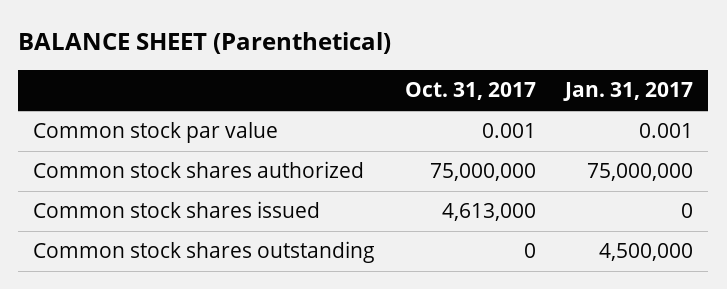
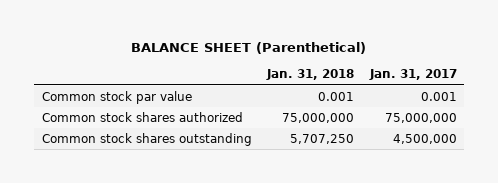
[404,82,536,101] Oct. 31, 2017 -> none
none -> [266,69,355,81] Jan. 31, 2018
[33,201,321,219] Common stock shares issued -> none

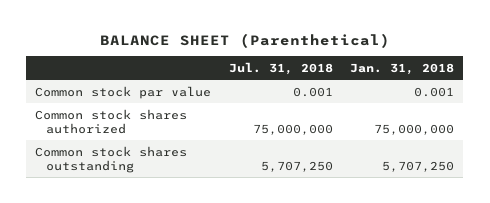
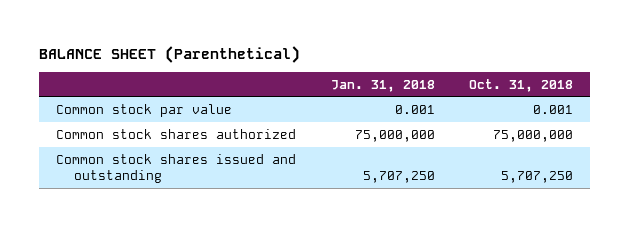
[228,61,333,75] Jul. 31, 2018 -> none
none -> [469,78,574,92] Oct. 31, 2018
[35,145,188,173] Common stock shares outstanding -> [56,153,297,184] Common stock shares issued and outstanding

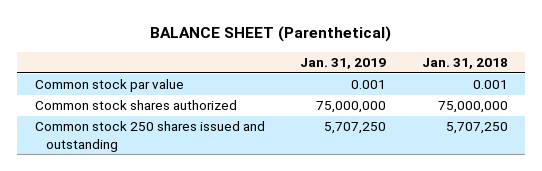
[469,78,574,92] Oct. 31, 2018 -> none
none -> [300,57,387,69] Jan. 31, 2019
[56,153,297,184] Common stock shares issued and outstanding -> [34,121,265,152] Common stock 250 shares issued and outstanding

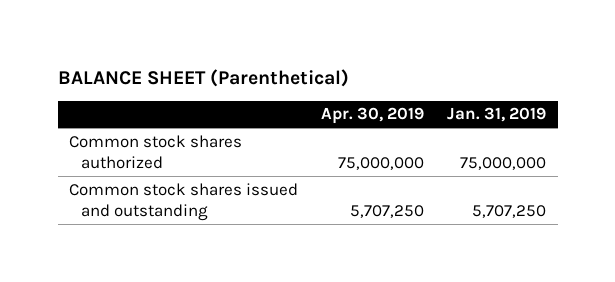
[421,57,508,69] Jan. 31, 2018 -> none
none -> [321,107,425,125] Apr. 30, 2019
[34,79,184,93] Common stock par value -> none
[34,121,265,152] Common stock 250 shares issued and outstanding -> [69,182,299,222] Common stock shares issued and outstanding

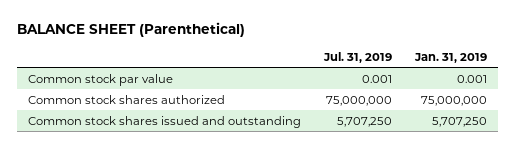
[321,107,425,125] Apr. 30, 2019 -> none
none -> [322,51,392,63] Jul. 31, 2019
none -> [27,73,173,86] Common stock par value

